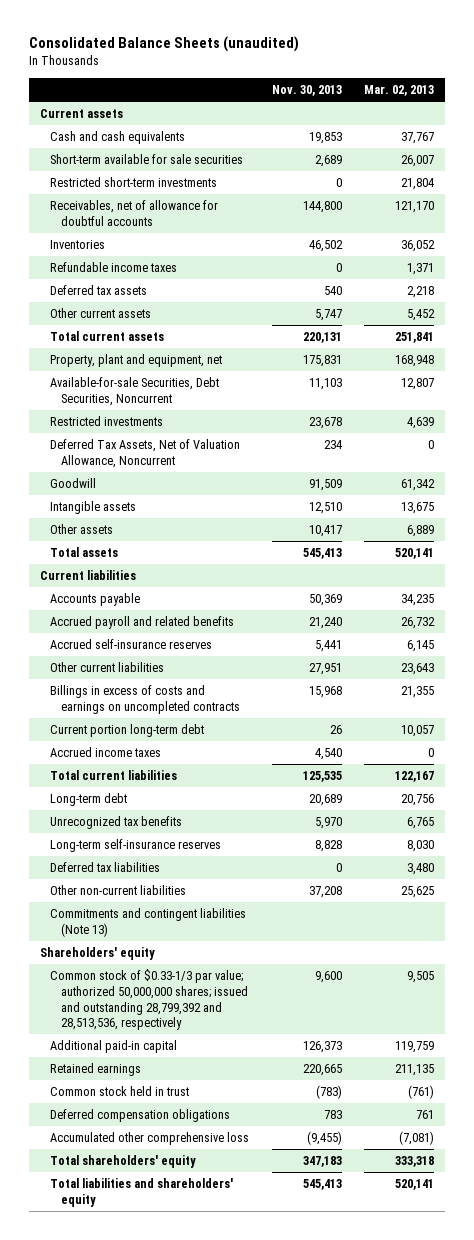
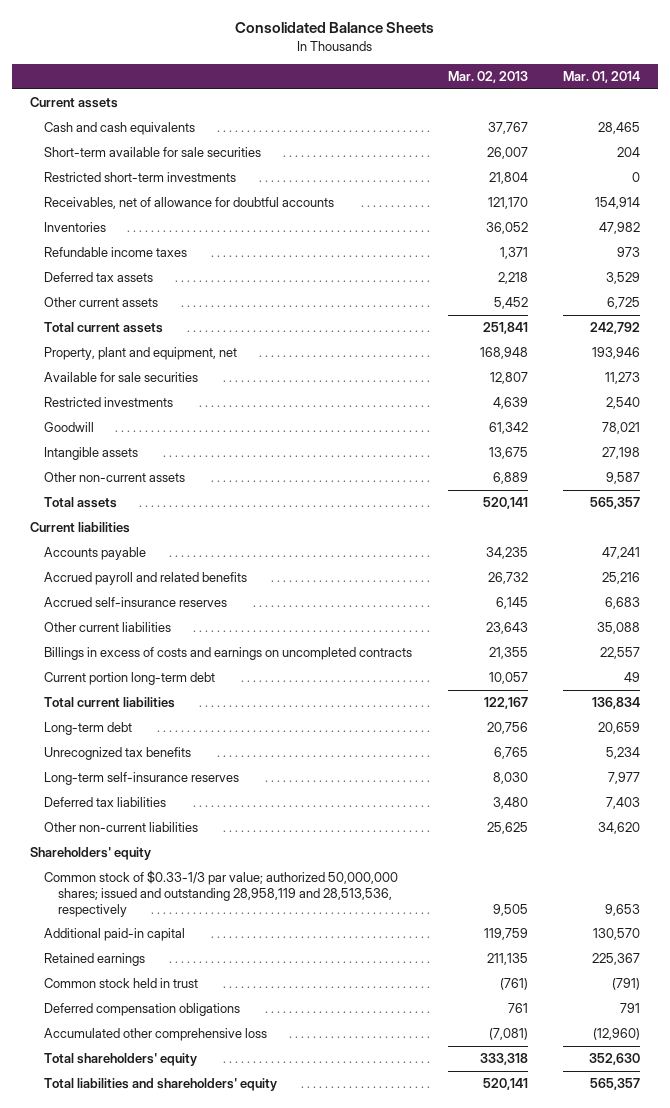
[28,36,299,53] Consolidated Balance Sheets (unaudited) -> [235,21,435,33] Consolidated Balance Sheets
[271,85,342,97] Nov. 30, 2013 -> none
none -> [563,71,641,84] Mar. 01, 2014
[50,377,220,406] Available-for-sale Securities, Debt Securities, Noncurrent -> [44,372,199,383] Available for sale securities
[50,439,241,468] Deferred Tax Assets, Net of Valuation Allowance, Noncurrent -> none
[50,524,114,535] Other assets -> [44,472,186,483] Other non-current assets
[50,747,162,758] Accrued income taxes -> none
[50,908,247,937] Commitments and contingent liabilities (Note 13) -> none
[50,969,248,1031] Common stock of $0.33-1/3 par value; authorized 50,000,000 shares; issued and outstanding 28,799,392 and 28,513,536, respectively -> [44,870,399,917] Common stock of $0.33-1/3 par value; authorized 50,000,000 shares; issued and outstanding 28,958,119 and 28,513,536, respectively

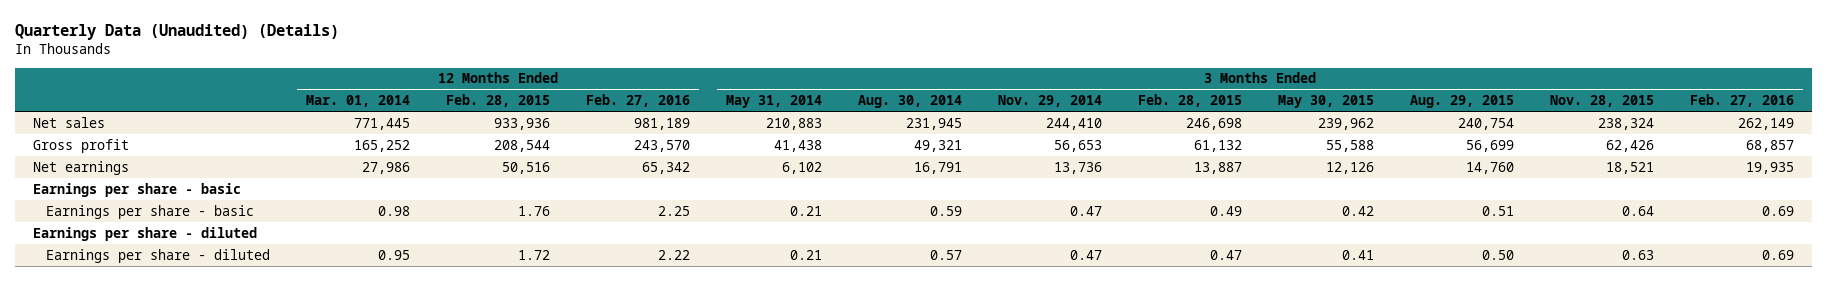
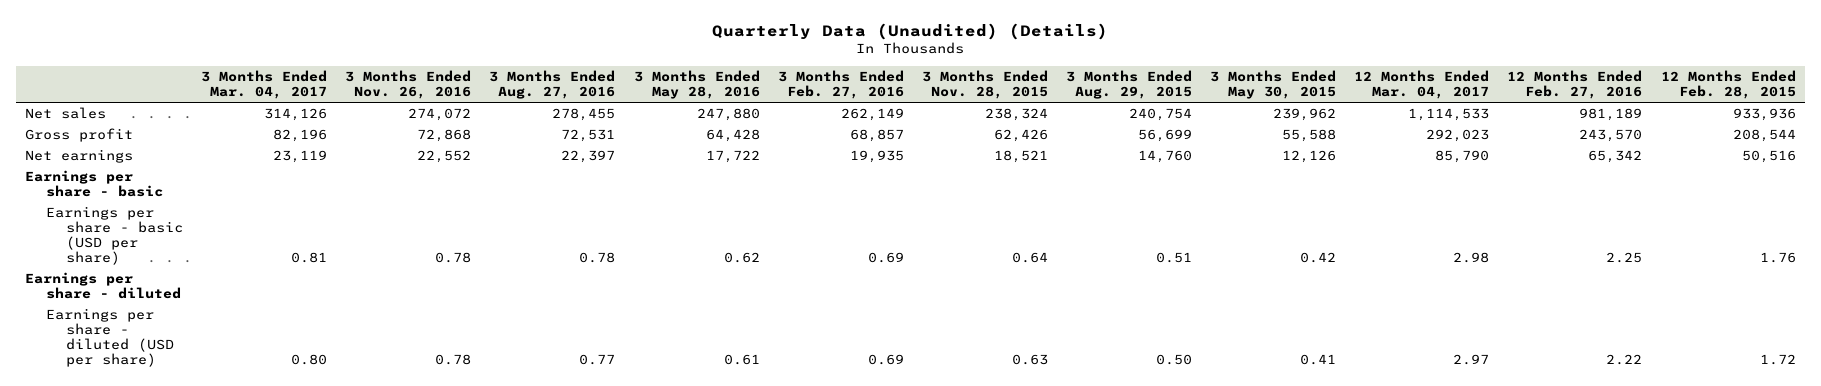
[305,95,410,108] Mar. 01, 2014 -> none
[725,95,822,109] May 31, 2014 -> none
[857,95,962,109] Aug. 30, 2014 -> none
[997,95,1102,108] Nov. 29, 2014 -> none
[1137,94,1242,108] Feb. 28, 2015 -> none
none -> [201,70,328,100] 3 Months Ended Mar. 04, 2017
none -> [345,70,472,100] 3 Months Ended Nov. 26, 2016
none -> [489,70,616,100] 3 Months Ended Aug. 27, 2016
none -> [633,70,760,100] 3 Months Ended May 28, 2016
none -> [1354,70,1490,100] 12 Months Ended Mar. 04, 2017
[45,204,254,219] Earnings per share - basic -> [45,206,183,266] Earnings per share - basic (USD per share)
[45,248,270,263] Earnings per share - diluted -> [45,308,174,368] Earnings per share - diluted (USD per share)

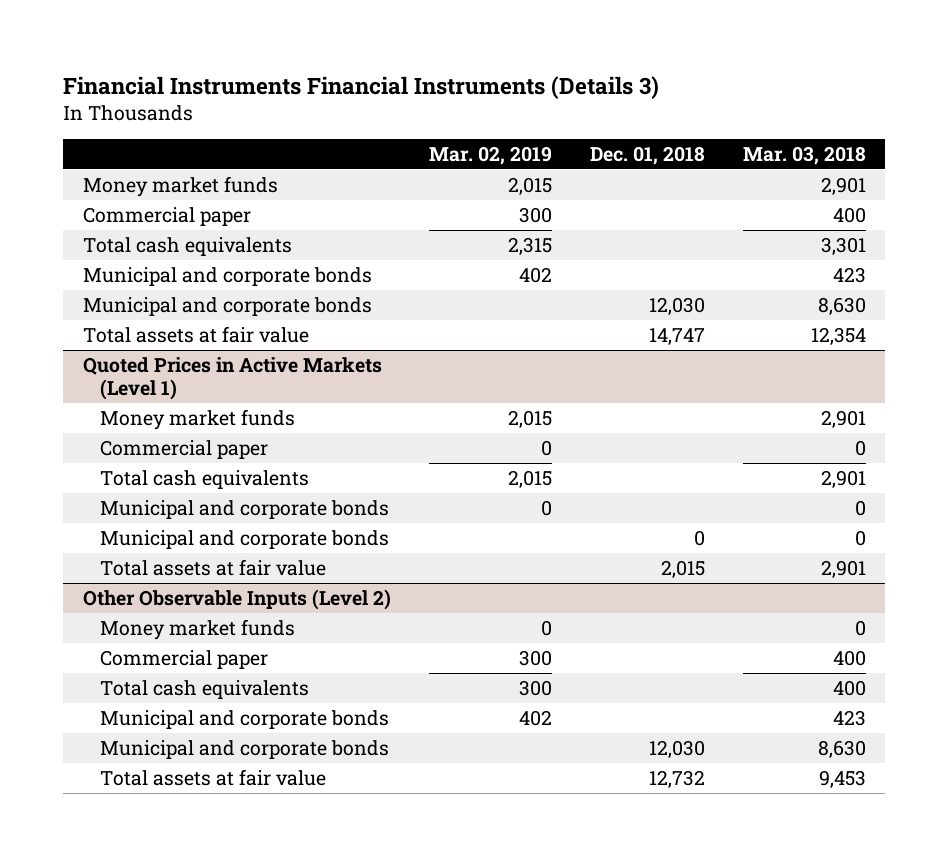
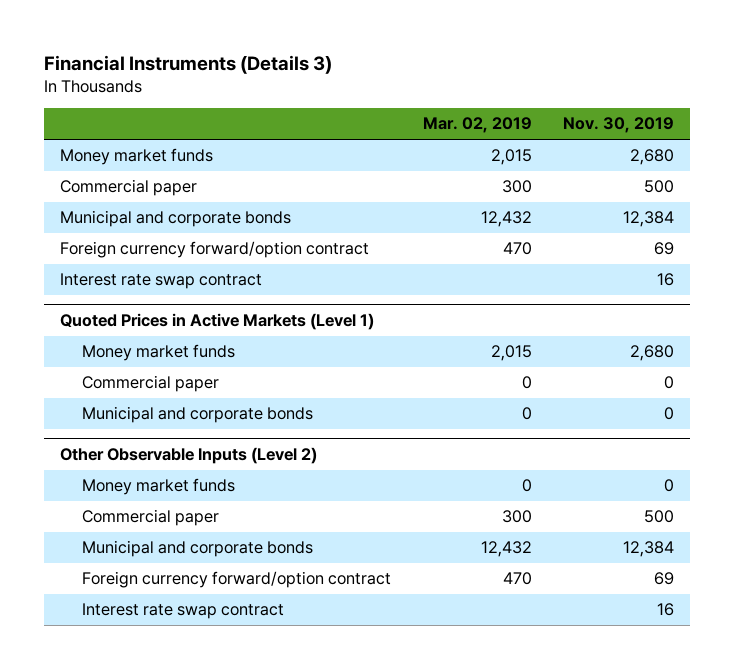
[63,75,660,99] Financial Instruments Financial Instruments (Details 3) -> [44,54,333,74] Financial Instruments (Details 3)
[589,145,705,165] Dec. 01, 2018 -> none
[742,145,866,165] Mar. 03, 2018 -> none
none -> [562,117,674,134] Nov. 30, 2019
[82,236,292,256] Total cash equivalents -> none
[82,296,372,316] Municipal and corporate bonds -> none
[82,325,309,343] Total assets at fair value -> none
[518,266,552,283] 402 -> [480,211,532,228] 12,432
none -> [59,241,369,259] Foreign currency forward/option contract
none -> [59,273,262,290] Interest rate swap contract
[99,469,309,489] Total cash equivalents -> none
[99,529,389,549] Municipal and corporate bonds -> none
[99,558,326,576] Total assets at fair value -> none
[99,679,309,699] Total cash equivalents -> none
[99,739,389,759] Municipal and corporate bonds -> none
[99,768,326,786] Total assets at fair value -> none
[518,709,552,726] 402 -> [480,541,532,558] 12,432
none -> [82,571,392,589] Foreign currency forward/option contract
none -> [82,603,285,620] Interest rate swap contract

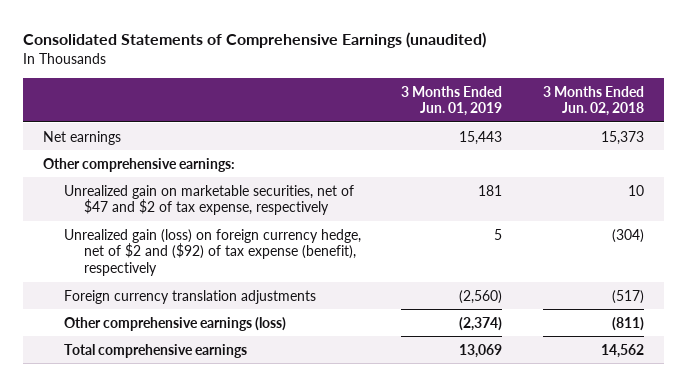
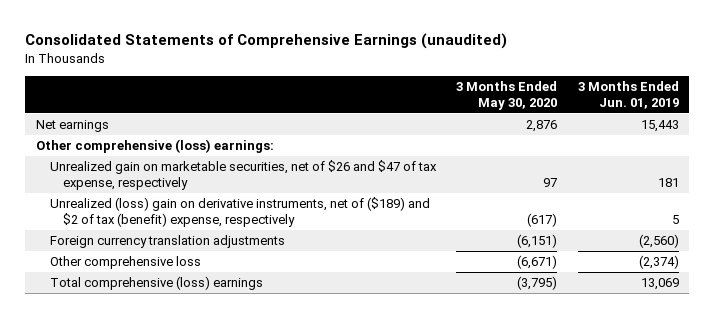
[542,85,644,117] 3 Months Ended Jun. 02, 2018 -> none
none -> [456,80,558,111] 3 Months Ended May 30, 2020
[43,157,236,172] Other comprehensive earnings: -> [35,138,274,153] Other comprehensive (loss) earnings:
[63,184,354,216] Unrealized gain on marketable securities, net of $47 and $2 of tax expense, respectively -> [49,159,437,191] Unrealized gain on marketable securities, net of $26 and $47 of tax expense, respectively
[63,228,361,277] Unrealized gain (loss) on foreign currency hedge, net of $2 and ($92) of tax expense (benefit), respectively -> [49,196,430,228] Unrealized (loss) gain on derivative instruments, net of ($189) and $2 of tax (benefit) expense, respectively
[63,316,286,331] Other comprehensive earnings (loss) -> [49,255,201,269] Other comprehensive loss
[63,343,247,358] Total comprehensive earnings -> [49,275,263,290] Total comprehensive (loss) earnings

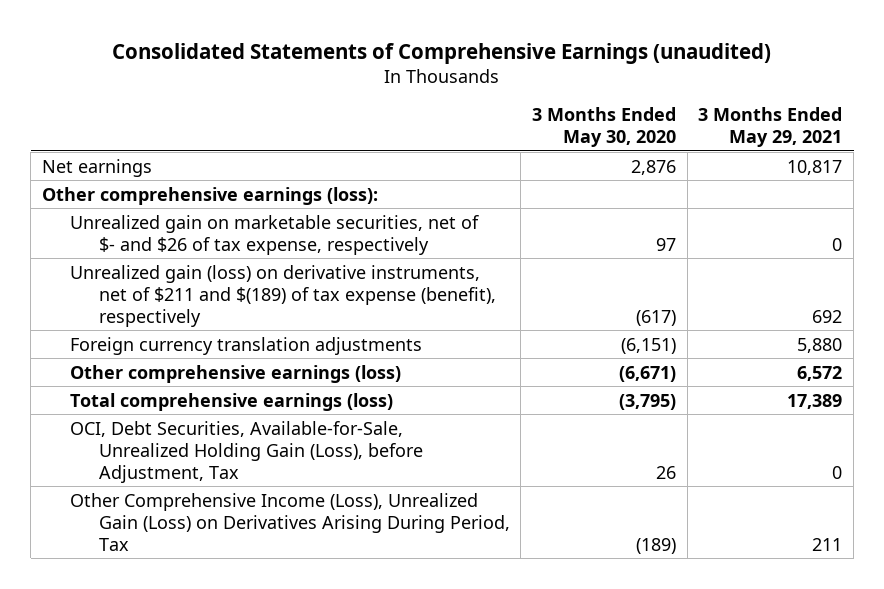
[577,80,679,110] 3 Months Ended Jun. 01, 2019 -> none
none -> [698,107,843,148] 3 Months Ended May 29, 2021
[35,138,274,153] Other comprehensive (loss) earnings: -> [42,186,379,205] Other comprehensive earnings (loss):
[49,159,437,191] Unrealized gain on marketable securities, net of $26 and $47 of tax expense, respectively -> [70,214,480,255] Unrealized gain on marketable securities, net of $- and $26 of tax expense, respectively
[49,196,430,228] Unrealized (loss) gain on derivative instruments, net of ($189) and $2 of tax (benefit) expense, respectively -> [70,264,496,327] Unrealized gain (loss) on derivative instruments, net of $211 and $(189) of tax expense (benefit), respectively
[49,255,201,269] Other comprehensive loss -> [70,364,402,383] Other comprehensive earnings (loss)
[49,275,263,290] Total comprehensive (loss) earnings -> [70,392,394,411] Total comprehensive earnings (loss)
none -> [70,420,423,483] OCI, Debt Securities, Available-for-Sale, Unrealized Holding Gain (Loss), before Adjustment, Tax
none -> [70,492,510,551] Other Comprehensive Income (Loss), Unrealized Gain (Loss) on Derivatives Arising During Period, Tax

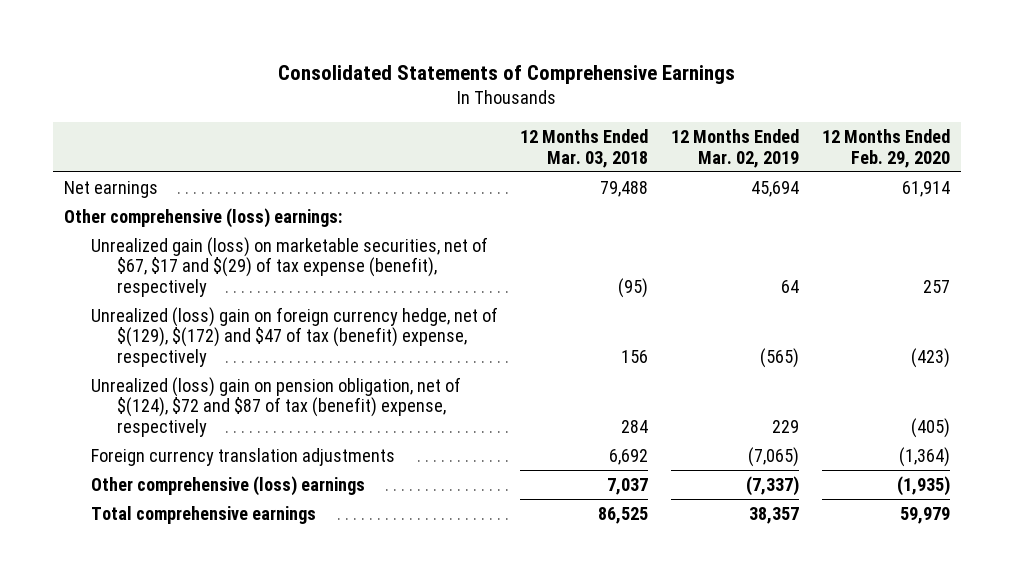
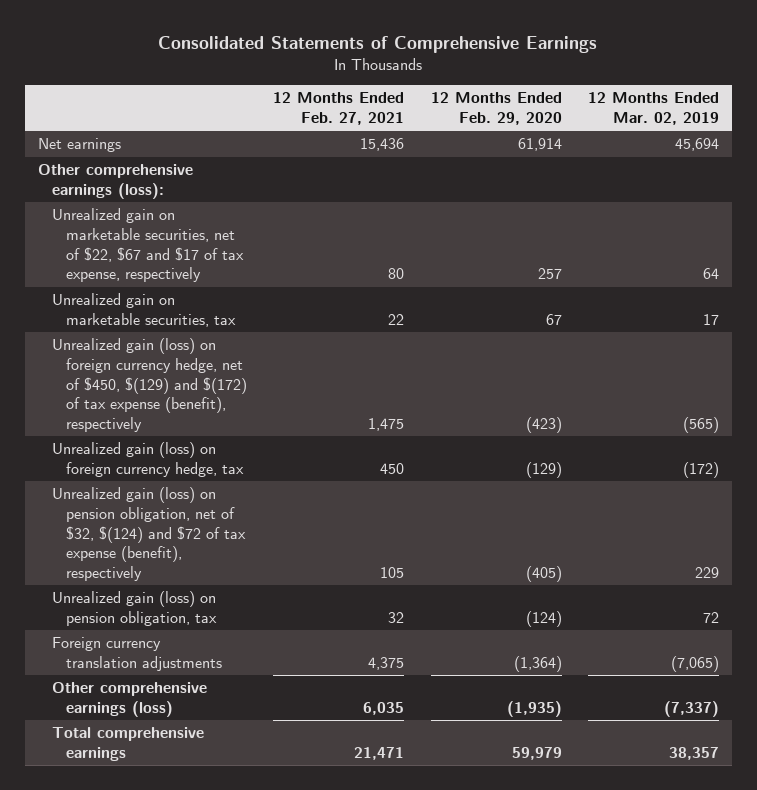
[520,128,649,168] 12 Months Ended Mar. 03, 2018 -> none
none -> [273,92,405,125] 12 Months Ended Feb. 27, 2021
[64,207,343,228] Other comprehensive (loss) earnings: -> [37,164,193,199] Other comprehensive earnings (loss):
[90,236,488,298] Unrealized gain (loss) on marketable securities, net of $67, $17 and $(29) of tax expense (benefit), respectively -> [51,208,244,283] Unrealized gain on marketable securities, net of $22, $67 and $17 of tax expense, respectively
none -> [51,293,236,327] Unrealized gain on marketable securities, tax
[90,306,498,368] Unrealized (loss) gain on foreign currency hedge, net of $(129), $(172) and $47 of tax (benefit) expense, respectively -> [51,338,247,432] Unrealized gain (loss) on foreign currency hedge, net of $450, $(129) and $(172) of tax expense (benefit), respectively
none -> [51,442,244,477] Unrealized gain (loss) on foreign currency hedge, tax
[90,376,461,438] Unrealized (loss) gain on pension obligation, net of $(124), $72 and $87 of tax (benefit) expense, respectively -> [51,487,246,581] Unrealized gain (loss) on pension obligation, net of $32, $(124) and $72 of tax expense (benefit), respectively
none -> [51,591,217,626] Unrealized gain (loss) on pension obligation, tax
[90,475,365,496] Other comprehensive (loss) earnings -> [51,682,207,717] Other comprehensive earnings (loss)

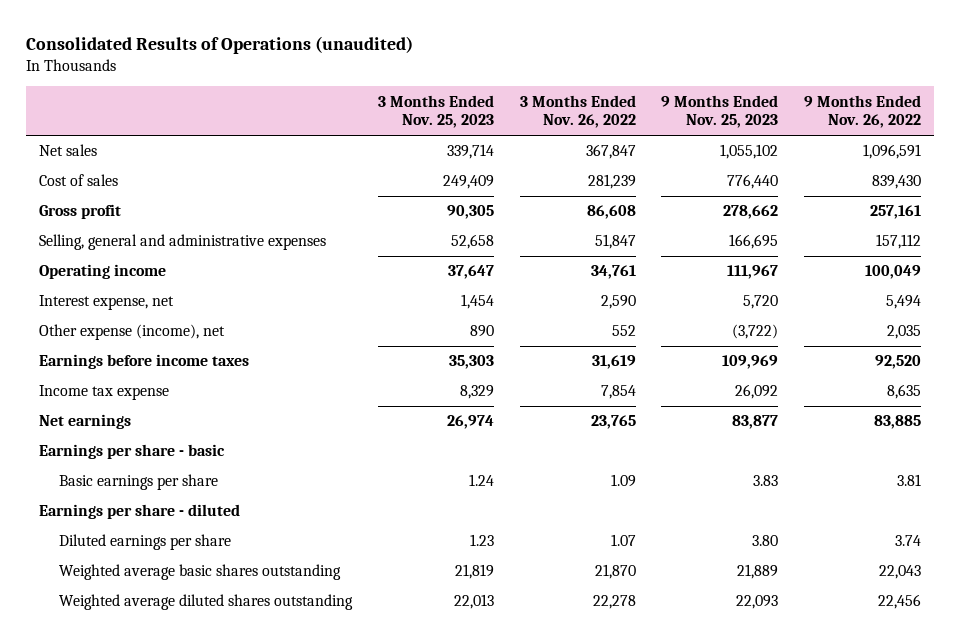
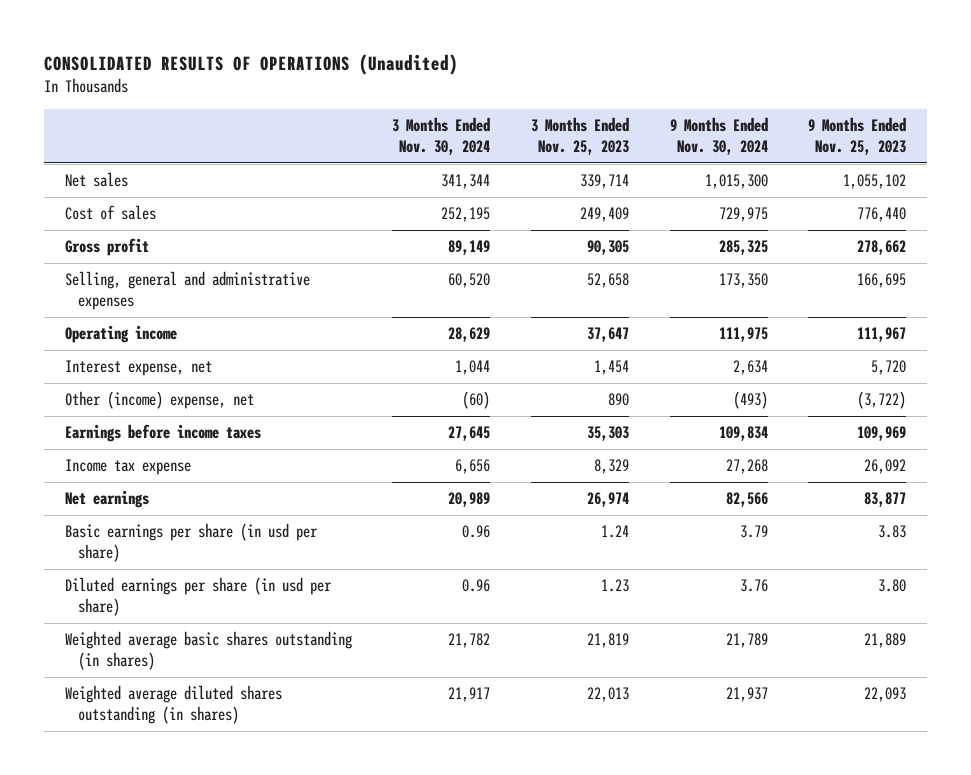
[25,35,413,54] Consolidated Results of Operations (unaudited) -> [44,53,459,75] CONSOLIDATED RESULTS OF OPERATIONS (Unaudited)
[519,94,636,129] 3 Months Ended Nov. 26, 2022 -> none
[804,94,922,129] 9 Months Ended Nov. 26, 2022 -> none
none -> [392,117,491,155] 3 Months Ended Nov. 30, 2024
none -> [669,117,768,155] 9 Months Ended Nov. 30, 2024
[38,324,225,341] Other expense (income), net -> [64,391,254,410] Other (income) expense, net
[38,444,225,460] Earnings per share - basic -> none
[38,504,240,520] Earnings per share - diluted -> none
[58,474,218,491] Basic earnings per share -> [64,523,318,563] Basic earnings per share (in usd per share)
[58,534,231,551] Diluted earnings per share -> [64,577,332,617] Diluted earnings per share (in usd per share)
[58,564,341,581] Weighted average basic shares outstanding -> [64,631,352,671] Weighted average basic shares outstanding (in shares)
[58,594,353,611] Weighted average diluted shares outstanding -> [64,685,282,725] Weighted average diluted shares outstanding (in shares)

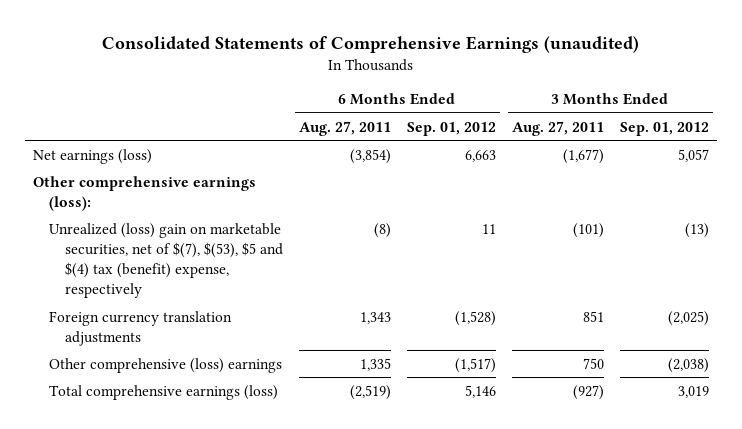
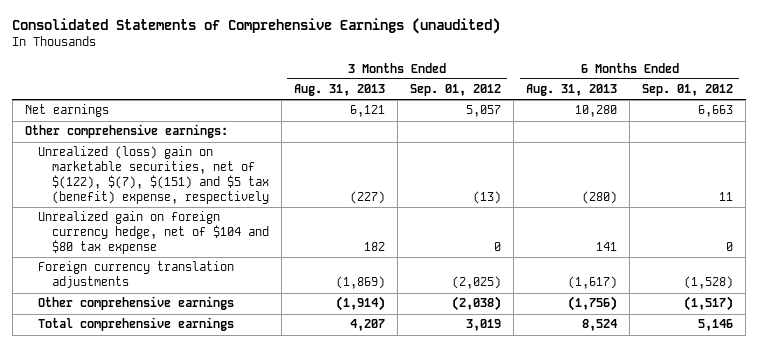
[298,120,391,136] Aug. 27, 2011 -> none
[511,120,604,136] Aug. 27, 2011 -> none
none -> [293,84,385,97] Aug. 31, 2013
none -> [525,84,617,97] Aug. 31, 2013
[33,148,153,164] Net earnings (loss) -> [24,104,109,118] Net earnings
[33,175,257,211] Other comprehensive earnings (loss): -> [24,124,228,139] Other comprehensive earnings:
[49,222,283,298] Unrealized (loss) gain on marketable securities, net of $(7), $(53), $5 and $(4) tax (benefit) expense, respectively -> [38,146,269,205] Unrealized (loss) gain on marketable securities, net of $(122), $(7), $(151) and $5 tax (benefit) expense, respectively
none -> [38,211,269,255] Unrealized gain on foreign currency hedge, net of $104 and $80 tax expense
[49,357,283,373] Other comprehensive (loss) earnings -> [38,296,235,311] Other comprehensive earnings
[49,384,279,400] Total comprehensive earnings (loss) -> [38,317,235,332] Total comprehensive earnings

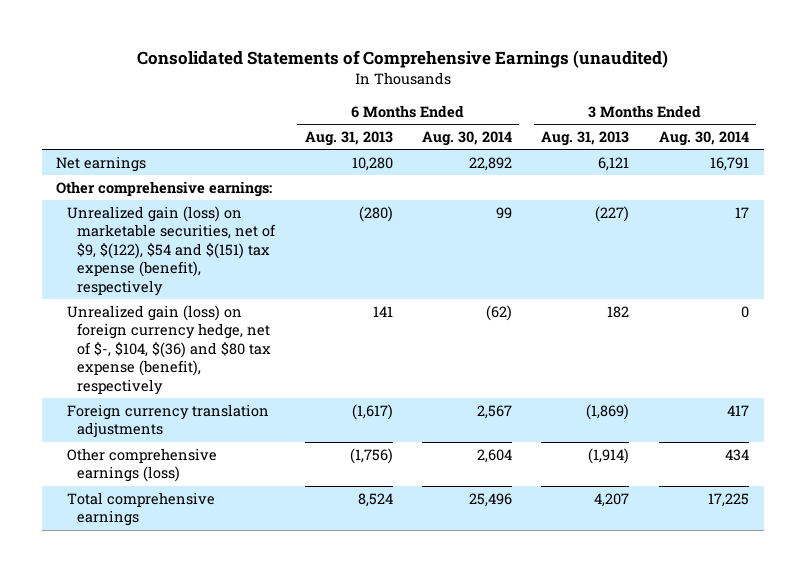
[409,84,501,97] Sep. 01, 2012 -> none
[642,84,734,97] Sep. 01, 2012 -> none
none -> [422,130,513,146] Aug. 30, 2014
none -> [658,130,749,146] Aug. 30, 2014
[38,146,269,205] Unrealized (loss) gain on marketable securities, net of $(122), $(7), $(151) and $5 tax (benefit) expense, respectively -> [66,205,277,297] Unrealized gain (loss) on marketable securities, net of $9, $(122), $54 and $(151) tax expense (benefit), respectively
[38,211,269,255] Unrealized gain on foreign currency hedge, net of $104 and $80 tax expense -> [66,304,272,396] Unrealized gain (loss) on foreign currency hedge, net of $-, $104, $(36) and $80 tax expense (benefit), respectively
[38,296,235,311] Other comprehensive earnings -> [66,447,217,483] Other comprehensive earnings (loss)

